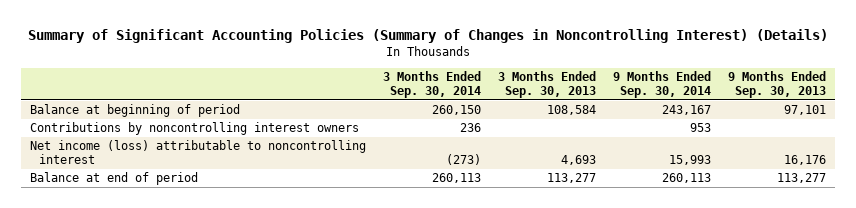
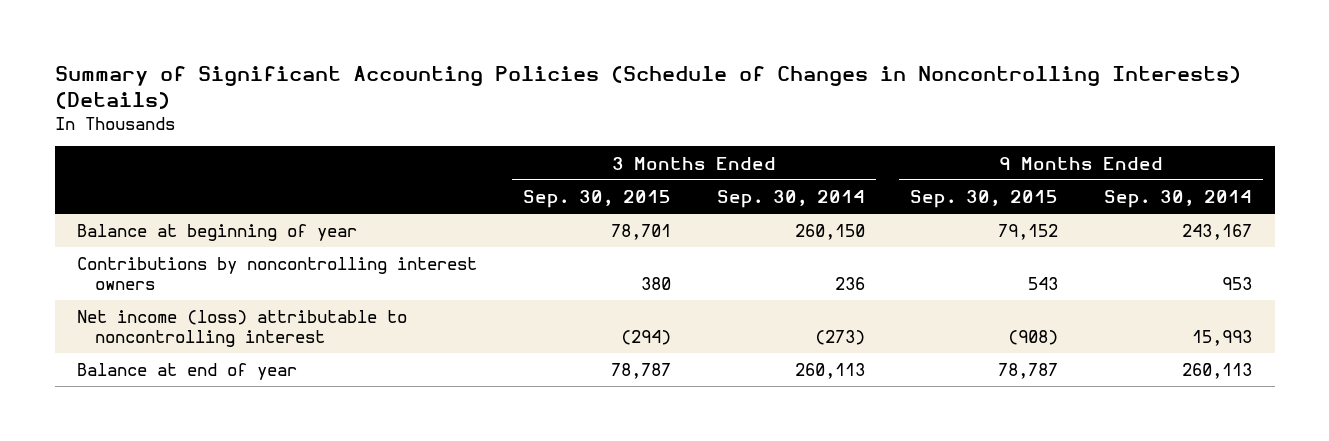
[27,28,828,43] Summary of Significant Accounting Policies (Summary of Changes in Noncontrolling Interest) (Details) -> [54,65,1241,109] Summary of Significant Accounting Policies (Schedule of Changes in Noncontrolling Interests) (Details)
[497,71,596,99] 3 Months Ended Sep. 30, 2013 -> none
[728,71,827,99] 9 Months Ended Sep. 30, 2013 -> none
none -> [523,189,672,208] Sep. 30, 2015
none -> [910,189,1059,208] Sep. 30, 2015
[29,104,240,118] Balance at beginning of period -> [77,224,358,242] Balance at beginning of year
[29,172,198,186] Balance at end of period -> [77,363,298,381] Balance at end of year

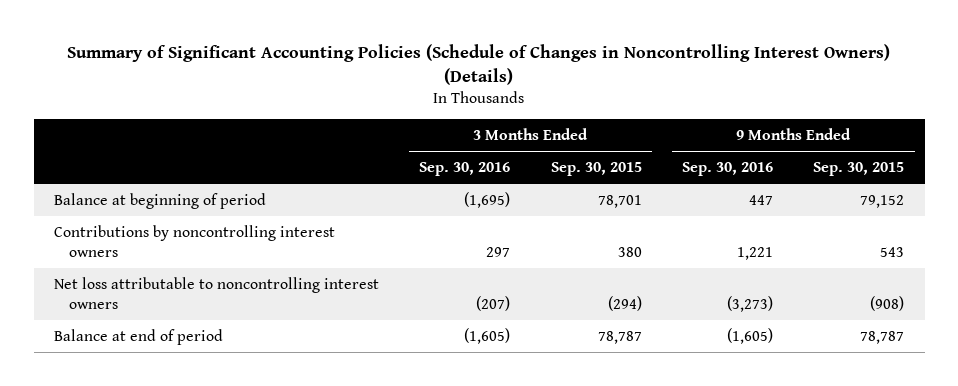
[54,65,1241,109] Summary of Significant Accounting Policies (Schedule of Changes in Noncontrolling Interests) (Details) -> [67,44,891,86] Summary of Significant Accounting Policies (Schedule of Changes in Noncontrolling Interest Owners) (Details)
[716,189,865,208] Sep. 30, 2014 -> none
[1103,189,1252,208] Sep. 30, 2014 -> none
none -> [419,161,511,176] Sep. 30, 2016
none -> [682,161,774,176] Sep. 30, 2016
[77,224,358,242] Balance at beginning of year -> [53,192,266,209] Balance at beginning of period
[77,310,408,348] Net income (loss) attributable to noncontrolling interest -> [53,276,379,309] Net loss attributable to noncontrolling interest owners
[77,363,298,381] Balance at end of year -> [53,328,223,345] Balance at end of period

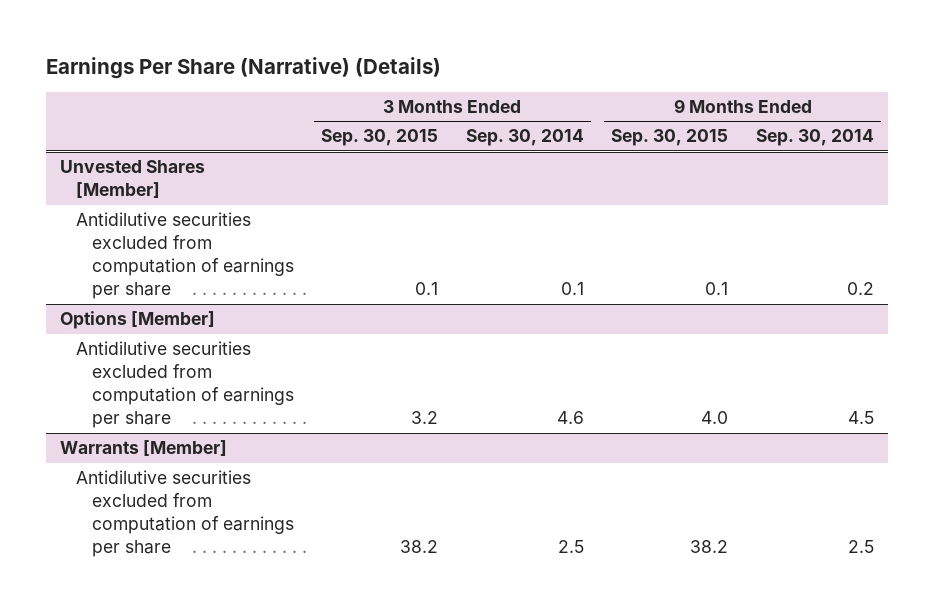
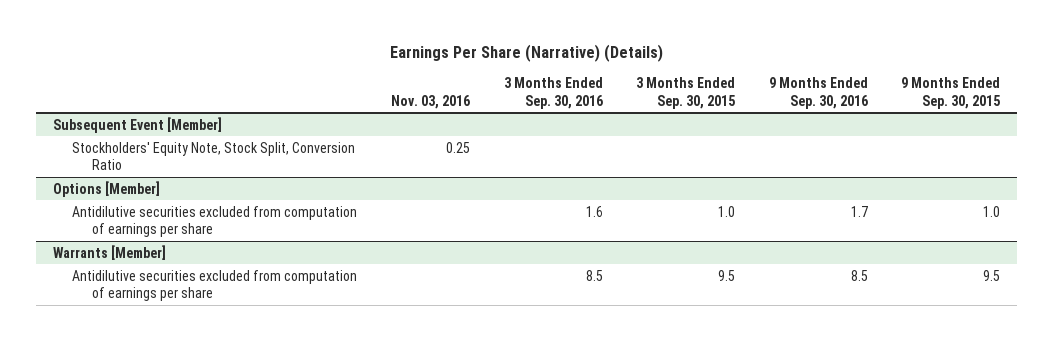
[465,129,584,147] Sep. 30, 2014 -> none
[755,129,874,147] Sep. 30, 2014 -> none
none -> [391,94,471,109] Nov. 03, 2016
none -> [503,77,603,109] 3 Months Ended Sep. 30, 2016
none -> [768,77,868,109] 9 Months Ended Sep. 30, 2016
[60,160,206,199] Unvested Shares [Member] -> none
[75,212,294,300] Antidilutive securities excluded from computation of earnings per share -> none
none -> [52,116,222,133] Subsequent Event [Member]
none -> [72,141,356,171] Stockholders' Equity Note, Stock Split, Conversion Ratio
[411,411,439,425] 3.2 -> [718,205,736,217] 1.0
[701,411,729,425] 4.0 -> [983,205,1001,217] 1.0
[400,540,439,554] 38.2 -> [718,269,736,281] 9.5
[690,540,729,554] 38.2 -> [983,269,1001,281] 9.5

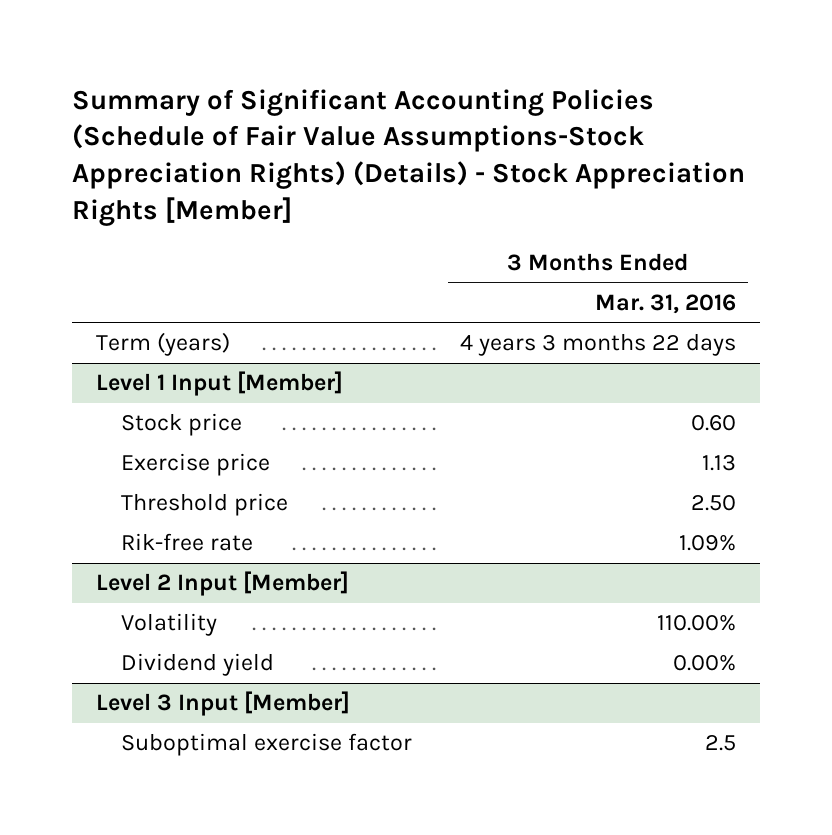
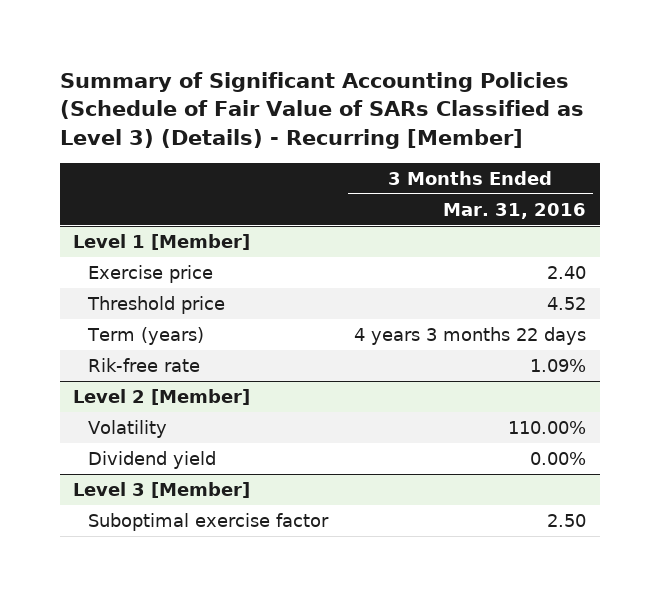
[71,88,745,227] Summary of Significant Accounting Policies (Schedule of Fair Value Assumptions-Stock Appreciation Rights) (Details) - Stock Appreciation Rights [Member] -> [60,72,585,149] Summary of Significant Accounting Policies (Schedule of Fair Value of SARs Classified as Level 3) (Details) - Recurring [Member]
none -> [73,234,251,251] Level 1 [Member]
none -> [88,265,214,284] Exercise price
none -> [87,296,226,315] Threshold price
[95,371,343,397] Level 1 Input [Member] -> none
[120,413,242,437] Stock price -> none
[120,453,270,477] Exercise price -> none
[120,493,288,517] Threshold price -> none
[95,571,349,597] Level 2 Input [Member] -> [73,389,251,406] Level 2 [Member]
[95,691,350,717] Level 3 Input [Member] -> [73,482,251,499] Level 3 [Member]
[705,735,737,752] 2.5 -> [547,514,587,528] 2.50

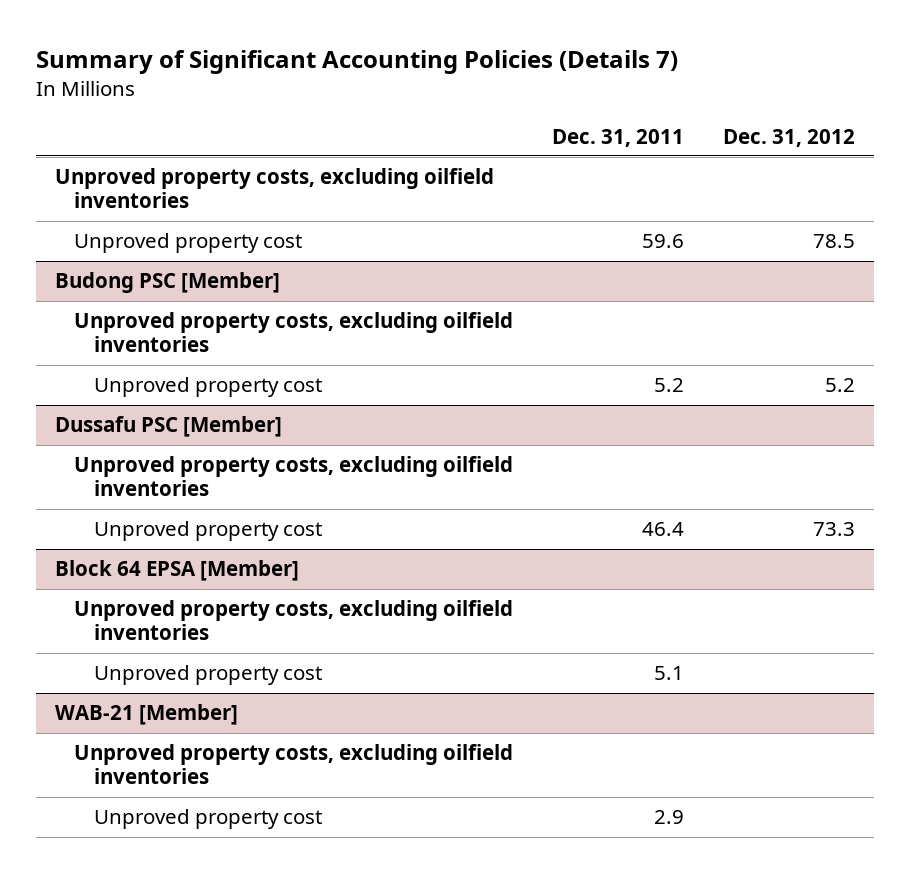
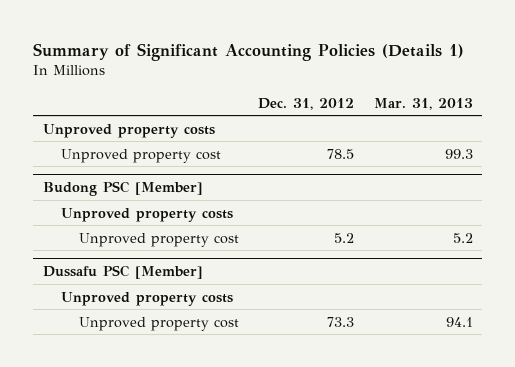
[35,49,678,74] Summary of Significant Accounting Policies (Details 7) -> [33,42,465,61] Summary of Significant Accounting Policies (Details 1)
[552,128,685,147] Dec. 31, 2011 -> none
none -> [373,97,473,110] Mar. 31, 2013
[55,168,495,209] Unproved property costs, excluding oilfield inventories -> [42,123,215,138] Unproved property costs
[74,312,514,353] Unproved property costs, excluding oilfield inventories -> [60,207,233,222] Unproved property costs
[74,456,514,497] Unproved property costs, excluding oilfield inventories -> [60,291,233,306] Unproved property costs
[55,560,300,582] Block 64 EPSA [Member] -> none
[74,600,514,641] Unproved property costs, excluding oilfield inventories -> none
[93,665,322,686] Unproved property cost -> none
[55,704,239,726] WAB-21 [Member] -> none
[74,744,514,785] Unproved property costs, excluding oilfield inventories -> none
[93,809,322,830] Unproved property cost -> none

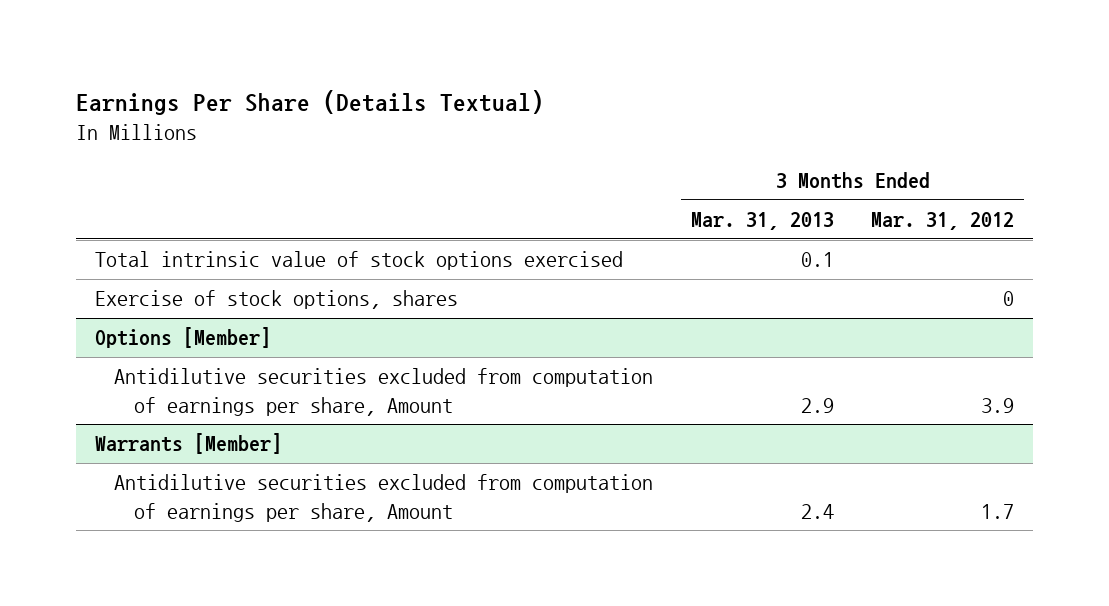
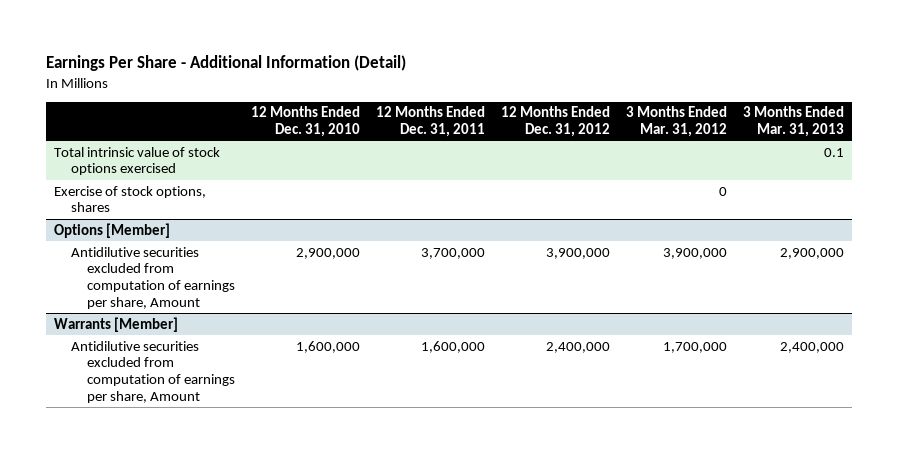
[75,89,544,115] Earnings Per Share (Details Textual) -> [45,55,406,72] Earnings Per Share - Additional Information (Detail)
none -> [251,106,361,138] 12 Months Ended Dec. 31, 2010
none -> [376,106,486,138] 12 Months Ended Dec. 31, 2011
none -> [501,106,611,138] 12 Months Ended Dec. 31, 2012
[800,397,834,413] 2.9 -> [779,247,844,259] 2,900,000
[981,397,1015,413] 3.9 -> [662,247,727,259] 3,900,000
[800,503,834,519] 2.4 -> [779,341,844,353] 2,400,000
[981,503,1015,519] 1.7 -> [662,341,727,353] 1,700,000

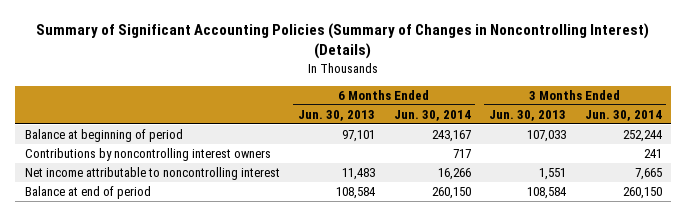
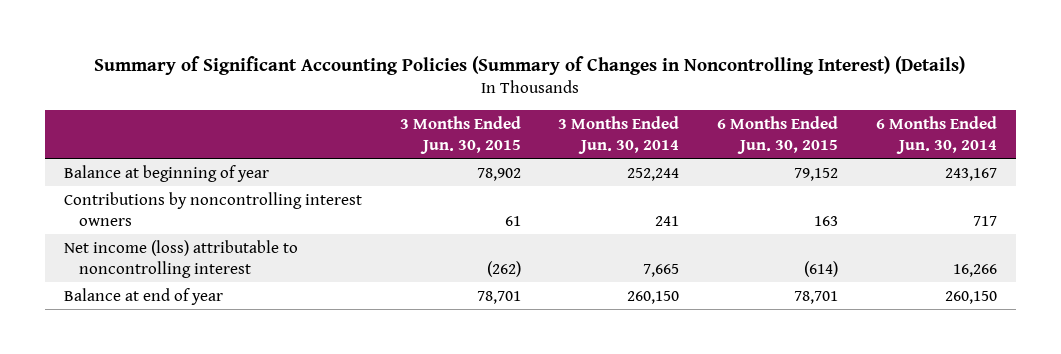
[298,109,376,121] Jun. 30, 2013 -> none
[489,109,567,121] Jun. 30, 2013 -> none
none -> [399,115,521,154] 3 Months Ended Jun. 30, 2015
none -> [717,115,839,154] 6 Months Ended Jun. 30, 2015
[24,129,183,143] Balance at beginning of period -> [63,164,269,182] Balance at beginning of year
[24,167,280,181] Net income attributable to noncontrolling interest -> [63,239,298,278] Net income (loss) attributable to noncontrolling interest
[24,186,151,200] Balance at end of period -> [63,287,223,305] Balance at end of year

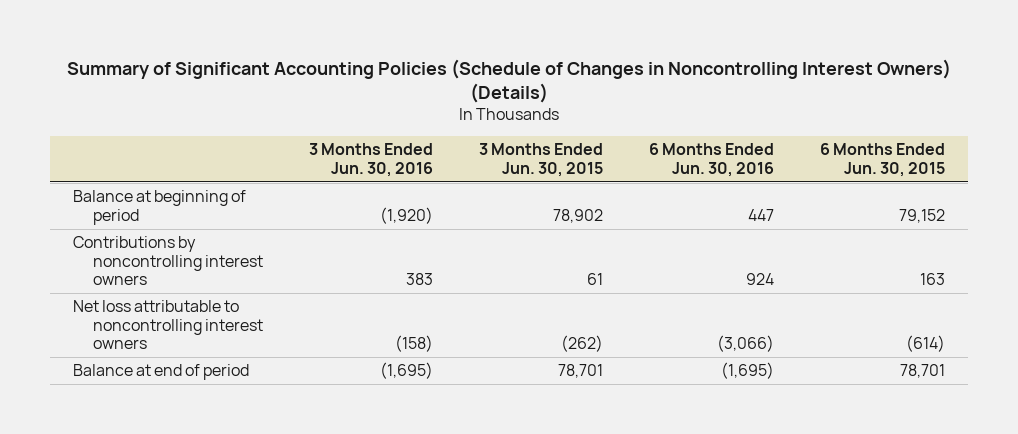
[94,55,966,75] Summary of Significant Accounting Policies (Summary of Changes in Noncontrolling Interest) (Details) -> [66,58,951,104] Summary of Significant Accounting Policies (Schedule of Changes in Noncontrolling Interest Owners) (Details)
[558,115,680,154] 3 Months Ended Jun. 30, 2014 -> none
[876,115,998,154] 6 Months Ended Jun. 30, 2014 -> none
none -> [309,143,434,177] 3 Months Ended Jun. 30, 2016
none -> [648,143,774,177] 6 Months Ended Jun. 30, 2016
[63,164,269,182] Balance at beginning of year -> [73,190,247,225] Balance at beginning of period
[63,239,298,278] Net income (loss) attributable to noncontrolling interest -> [73,300,264,350] Net loss attributable to noncontrolling interest owners
[63,287,223,305] Balance at end of year -> [73,364,250,381] Balance at end of period

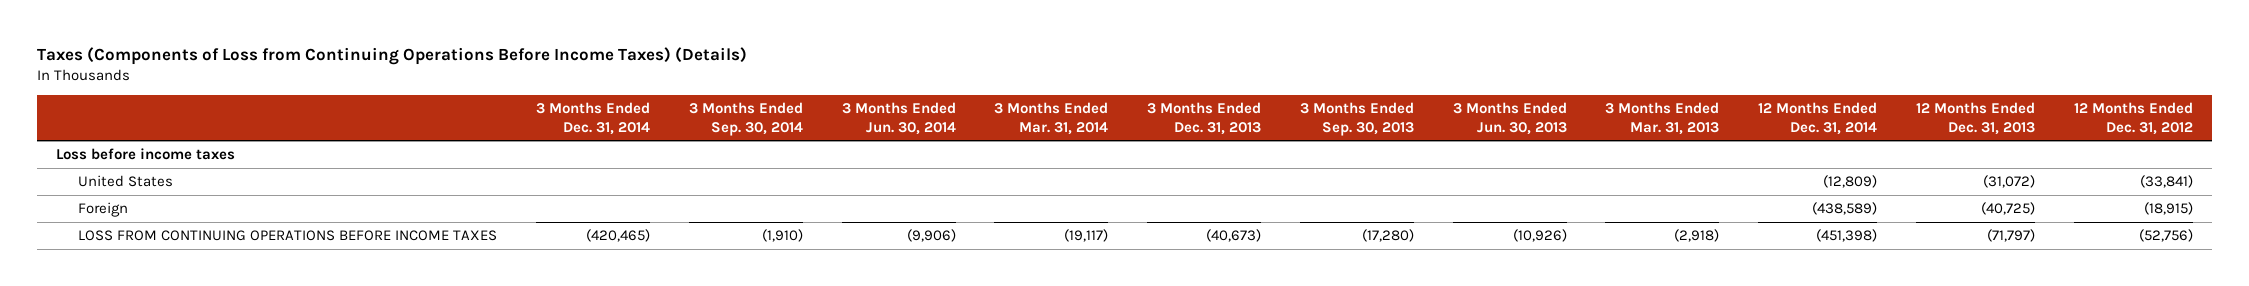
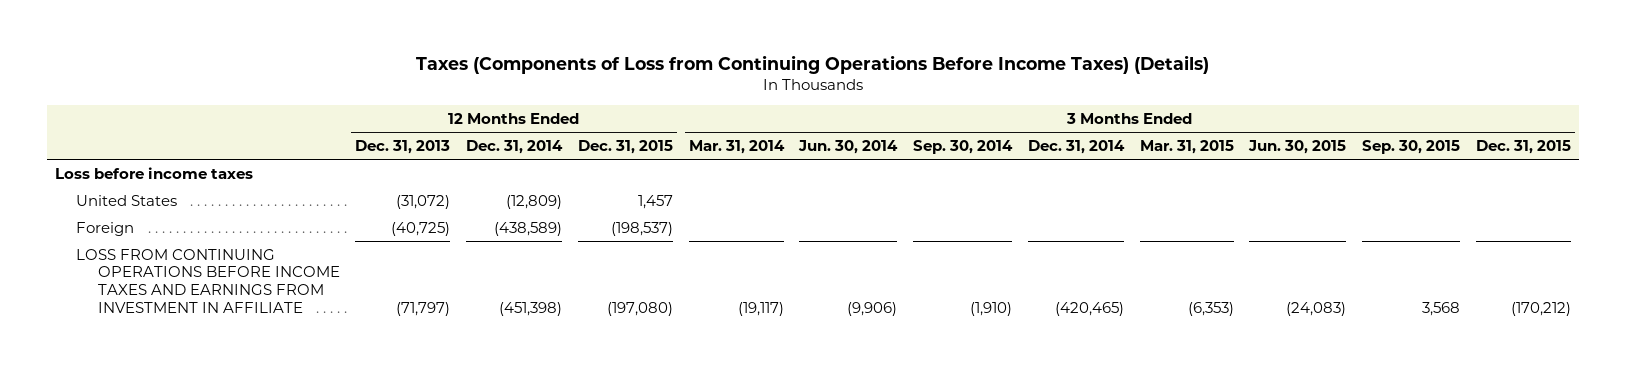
[1147,101,1262,135] 3 Months Ended Dec. 31, 2013 -> none
[1299,101,1414,136] 3 Months Ended Sep. 30, 2013 -> none
[1452,101,1567,135] 3 Months Ended Jun. 30, 2013 -> none
[1605,101,1720,135] 3 Months Ended Mar. 31, 2013 -> none
[2073,101,2193,135] 12 Months Ended Dec. 31, 2012 -> none
none -> [577,139,673,154] Dec. 31, 2015
none -> [1139,139,1234,154] Mar. 31, 2015
none -> [1248,139,1347,154] Jun. 30, 2015
none -> [1362,139,1461,154] Sep. 30, 2015
none -> [1476,139,1572,154] Dec. 31, 2015
[78,230,498,242] LOSS FROM CONTINUING OPERATIONS BEFORE INCOME TAXES -> [76,248,340,313] LOSS FROM CONTINUING OPERATIONS BEFORE INCOME TAXES AND EARNINGS FROM INVESTMENT IN AFFILIATE

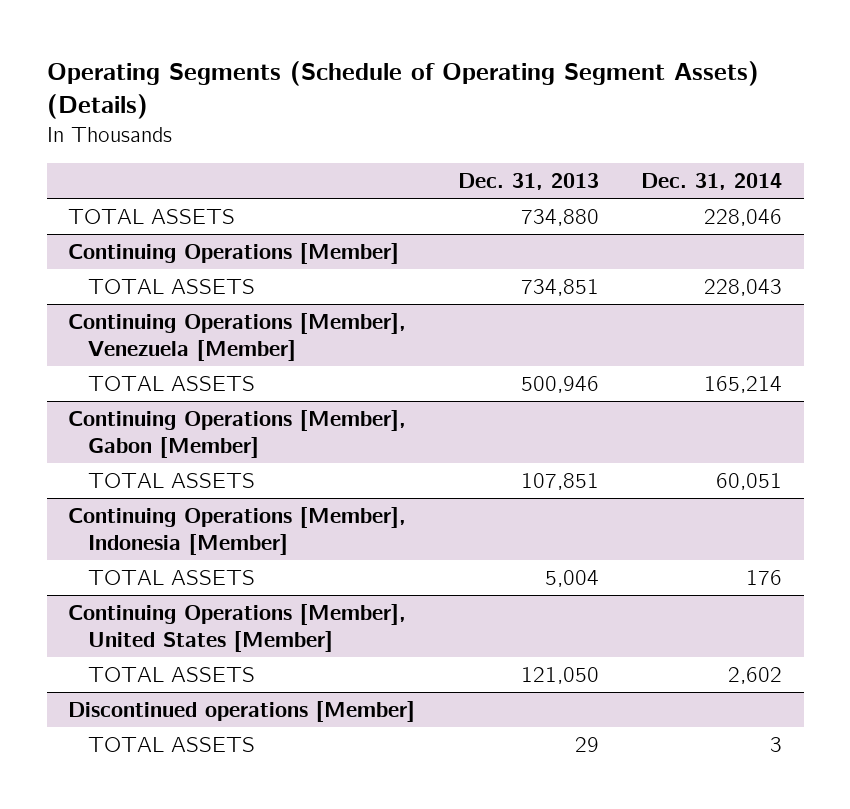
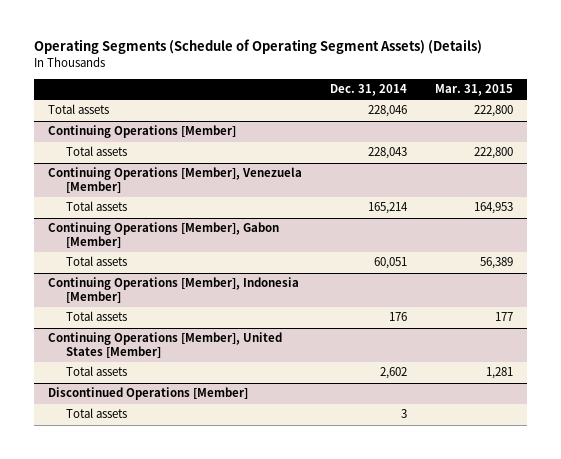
[457,173,599,191] Dec. 31, 2013 -> none
none -> [434,83,513,96] Mar. 31, 2015
[67,208,235,224] TOTAL ASSETS -> [47,104,109,115] Total assets
[88,278,256,294] TOTAL ASSETS -> [65,146,127,157] Total assets
[88,375,256,391] TOTAL ASSETS -> [65,201,127,212] Total assets
[88,472,256,488] TOTAL ASSETS -> [65,256,127,267] Total assets
[88,569,256,585] TOTAL ASSETS -> [65,311,127,322] Total assets
[88,666,256,682] TOTAL ASSETS -> [65,366,127,377] Total assets
[67,700,415,722] Discontinued operations [Member] -> [47,387,248,401] Discontinued Operations [Member]
[88,736,256,752] TOTAL ASSETS -> [65,408,127,419] Total assets

